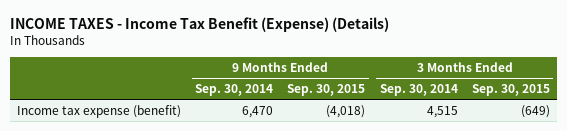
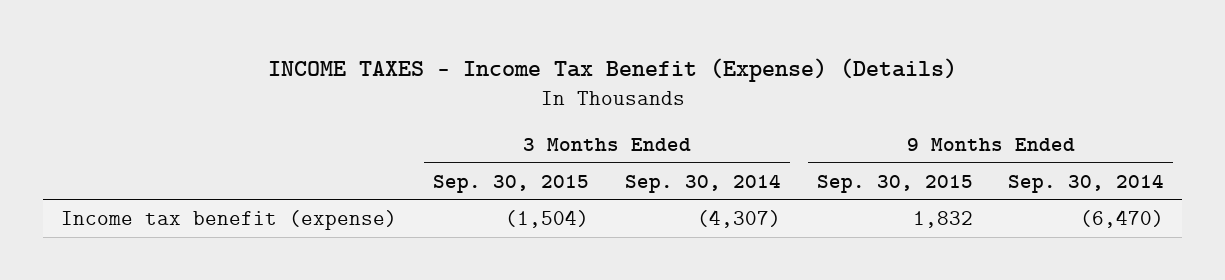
[16,105,181,119] Income tax expense (benefit) -> [60,209,397,230] Income tax benefit (expense)
[242,106,274,119] 6,470 -> [1080,209,1165,228] (6,470)
[326,105,366,119] (4,018) -> [912,210,973,228] 1,832
[426,106,458,119] 4,515 -> [696,209,781,228] (4,307)
[520,105,550,119] (649) -> [504,209,589,228] (1,504)

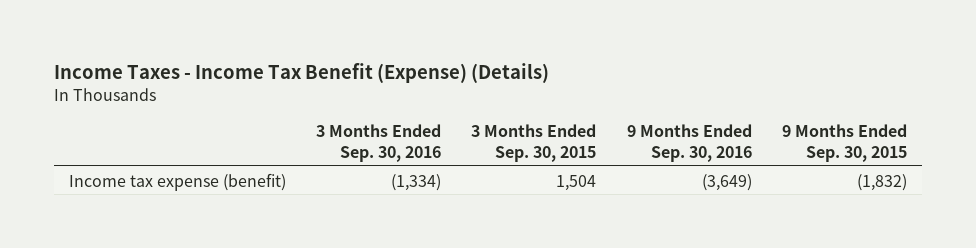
[267,58,957,83] INCOME TAXES - Income Tax Benefit (Expense) (Details) -> [54,63,550,84] Income Taxes - Income Tax Benefit (Expense) (Details)
[624,173,781,193] Sep. 30, 2014 -> none
[1008,173,1165,193] Sep. 30, 2014 -> none
none -> [316,124,442,163] 3 Months Ended Sep. 30, 2016
none -> [626,124,752,163] 9 Months Ended Sep. 30, 2016
[60,209,397,230] Income tax benefit (expense) -> [69,172,287,191] Income tax expense (benefit)
[504,209,589,228] (1,504) -> [556,174,597,191] 1,504
[912,210,973,228] 1,832 -> [856,173,907,191] (1,832)

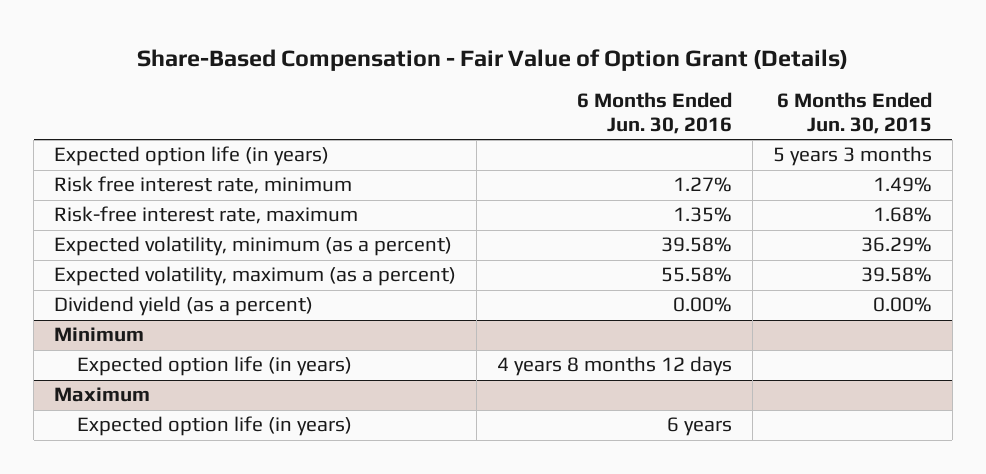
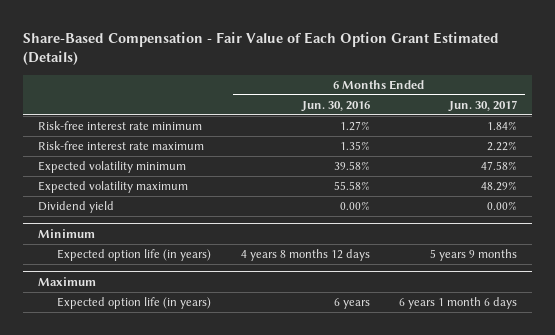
[136,48,848,71] Share-Based Compensation - Fair Value of Option Grant (Details) -> [23,31,500,66] Share-Based Compensation - Fair Value of Each Option Grant Estimated (Details)
[776,92,932,135] 6 Months Ended Jun. 30, 2015 -> none
none -> [448,99,518,112] Jun. 30, 2017
[54,146,330,167] Expected option life (in years) -> none
[54,176,353,195] Risk free interest rate, minimum -> [37,121,202,131] Risk-free interest rate minimum
[54,206,359,225] Risk-free interest rate, maximum -> [37,141,204,151] Risk-free interest rate maximum
[54,236,453,257] Expected volatility, minimum (as a percent) -> [37,161,186,174] Expected volatility minimum
[54,266,457,287] Expected volatility, maximum (as a percent) -> [37,181,188,194] Expected volatility maximum
[54,296,314,317] Dividend yield (as a percent) -> [37,201,114,214] Dividend yield

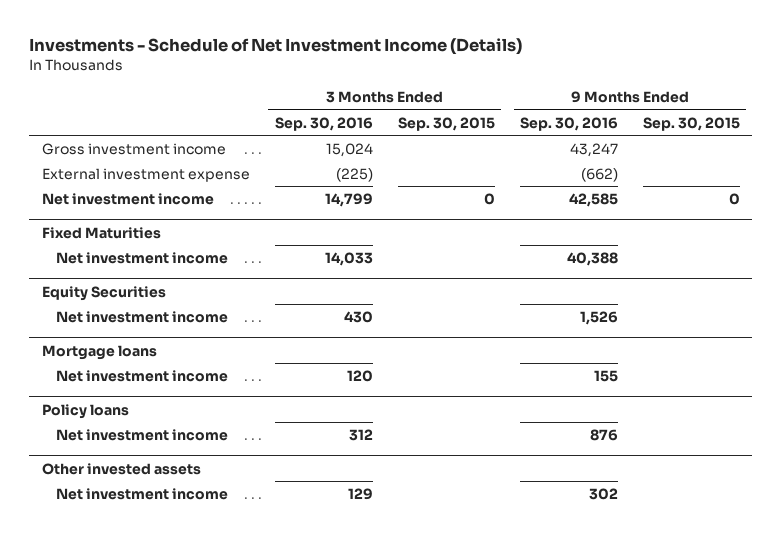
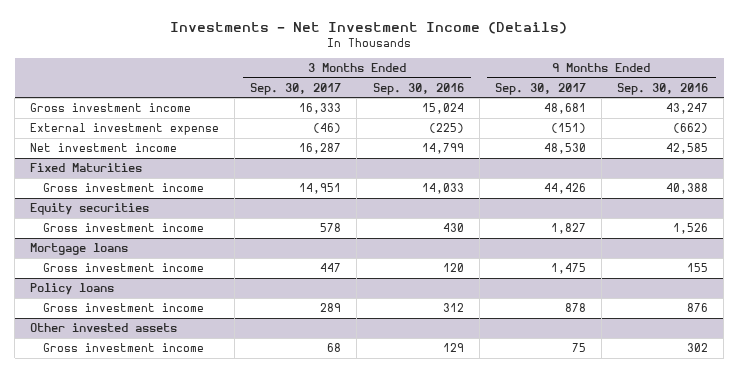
[29,38,523,56] Investments - Schedule of Net Investment Income (Details) -> [170,21,568,34] Investments - Net Investment Income (Details)
[397,116,495,131] Sep. 30, 2015 -> none
[642,116,740,131] Sep. 30, 2015 -> none
none -> [250,82,342,95] Sep. 30, 2017
none -> [494,82,586,95] Sep. 30, 2017
[55,251,228,264] Net investment income -> [42,183,204,193] Gross investment income
[41,285,166,301] Equity Securities -> [30,203,150,216] Equity securities
[55,310,228,323] Net investment income -> [42,223,204,233] Gross investment income
[55,369,228,382] Net investment income -> [42,263,204,273] Gross investment income
[55,428,228,441] Net investment income -> [42,303,204,313] Gross investment income
[55,487,228,500] Net investment income -> [42,343,204,353] Gross investment income

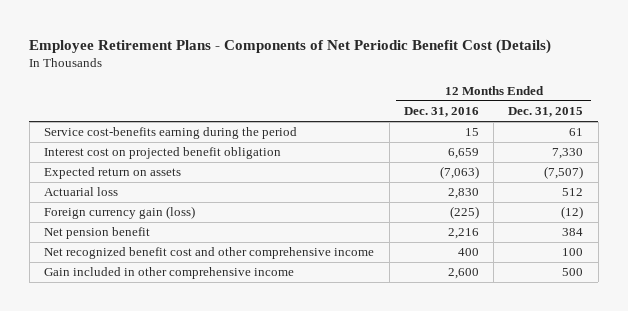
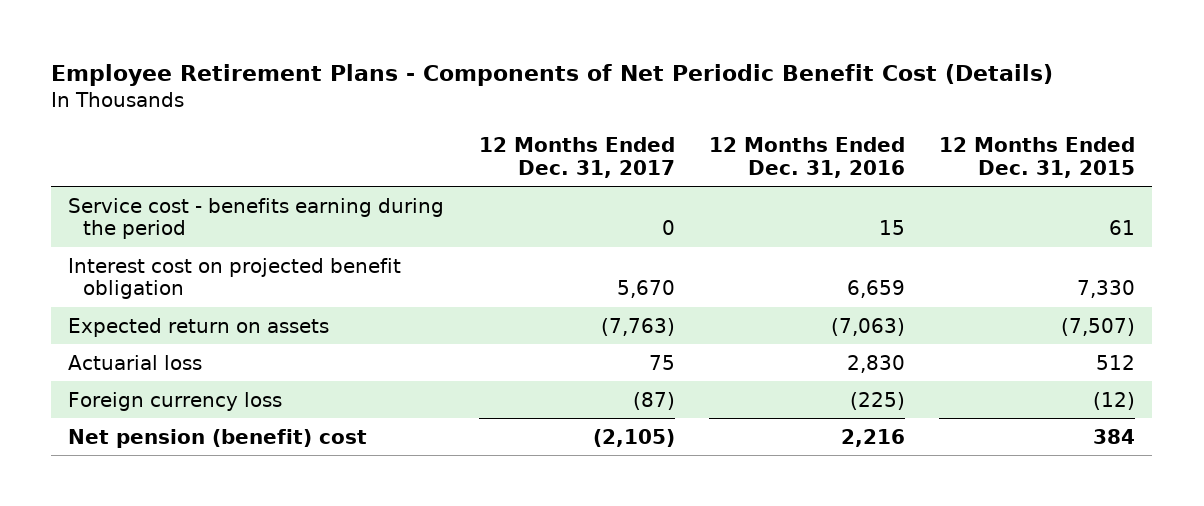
none -> [478,137,675,178] 12 Months Ended Dec. 31, 2017
[44,127,298,140] Service cost-benefits earning during the period -> [68,197,445,240] Service cost - benefits earning during the period
[44,247,375,260] Net recognized benefit cost and other comprehensive income -> none
[44,267,295,280] Gain included in other comprehensive income -> none
[44,206,196,220] Foreign currency gain (loss) -> [68,391,283,411] Foreign currency loss
[44,227,151,240] Net pension benefit -> [68,428,368,448] Net pension (benefit) cost

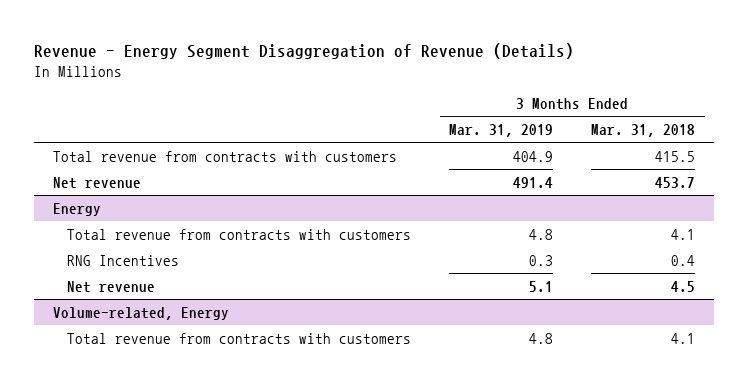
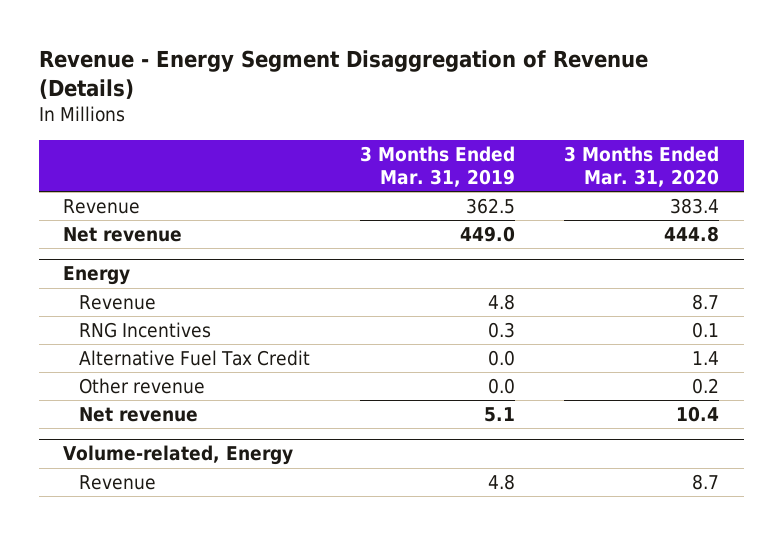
[591,124,696,138] Mar. 31, 2018 -> none
none -> [564,145,720,188] 3 Months Ended Mar. 31, 2020
[52,150,397,162] Total revenue from contracts with customers -> none
none -> [63,198,141,214] Revenue
[513,176,554,188] 491.4 -> [459,225,515,242] 449.0
[66,228,411,240] Total revenue from contracts with customers -> [78,294,156,310] Revenue
none -> [78,349,310,366] Alternative Fuel Tax Credit
none -> [78,377,205,394] Other revenue
[66,332,411,344] Total revenue from contracts with customers -> [78,474,156,490] Revenue

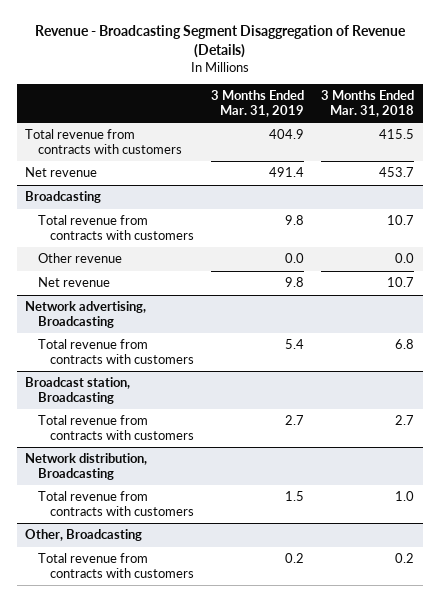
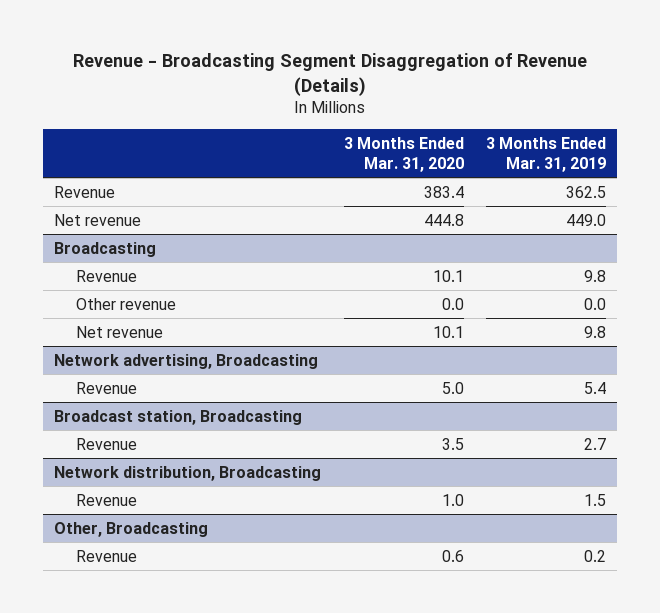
[321,90,415,117] 3 Months Ended Mar. 31, 2018 -> none
none -> [343,136,464,172] 3 Months Ended Mar. 31, 2020
[25,129,182,154] Total revenue from contracts with customers -> none
none -> [54,185,116,198] Revenue
[268,167,304,178] 491.4 -> [566,213,607,226] 449.0
[37,215,194,240] Total revenue from contracts with customers -> [76,269,138,282] Revenue
[37,339,194,364] Total revenue from contracts with customers -> [76,381,138,394] Revenue
[37,415,194,440] Total revenue from contracts with customers -> [76,437,138,450] Revenue
[37,491,194,516] Total revenue from contracts with customers -> [76,493,138,506] Revenue
[37,553,194,578] Total revenue from contracts with customers -> [76,549,138,562] Revenue

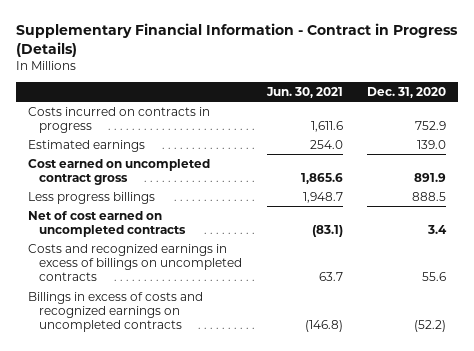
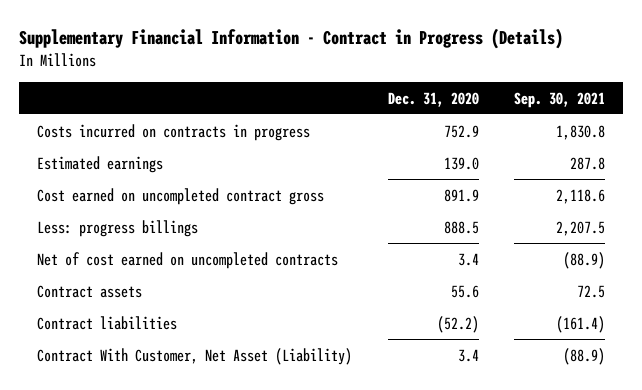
[265,86,343,98] Jun. 30, 2021 -> none
none -> [513,91,605,108] Sep. 30, 2021
[28,191,156,204] Less progress billings -> [37,219,199,237] Less: progress billings
[28,243,243,282] Costs and recognized earnings in excess of billings on uncompleted contracts -> [37,284,143,298] Contract assets
[28,291,204,333] Billings in excess of costs and recognized earnings on uncompleted contracts -> [37,315,178,330] Contract liabilities
none -> [37,347,353,365] Contract With Customer, Net Asset (Liability)

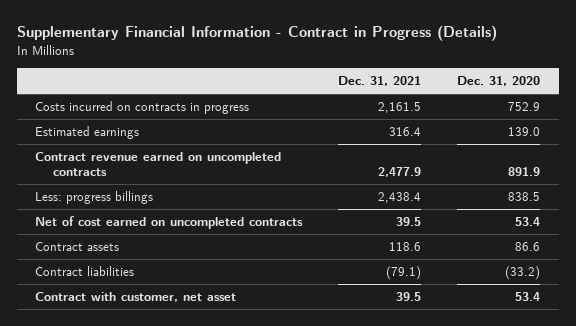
[513,91,605,108] Sep. 30, 2021 -> none
none -> [338,76,422,87] Dec. 31, 2021
[37,187,325,205] Cost earned on uncompleted contract gross -> [35,152,282,177] Contract revenue earned on uncompleted contracts
[443,220,479,234] 888.5 -> [508,192,541,202] 838.5
[457,252,479,266] 3.4 -> [515,217,541,227] 53.4
[450,284,479,298] 55.6 -> [515,242,541,252] 86.6
[436,315,479,333] (52.2) -> [505,266,541,281] (33.2)
[37,347,353,365] Contract With Customer, Net Asset (Liability) -> [35,292,237,303] Contract with customer, net asset
[457,348,479,362] 3.4 -> [515,292,541,302] 53.4

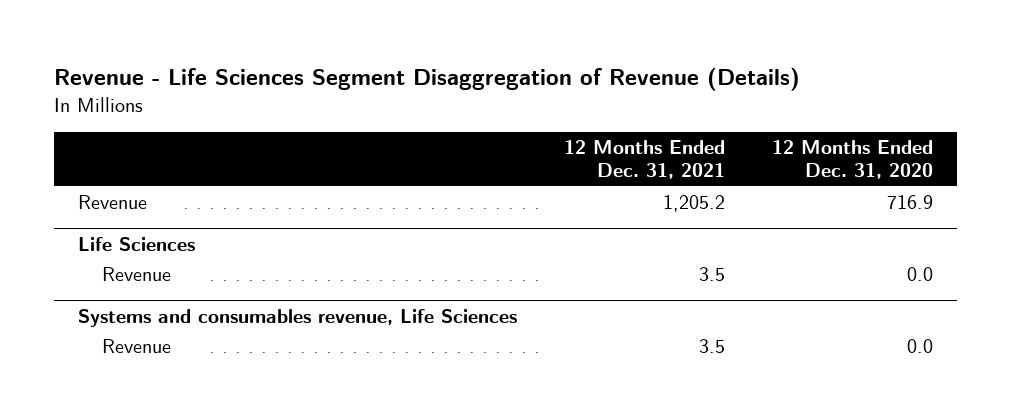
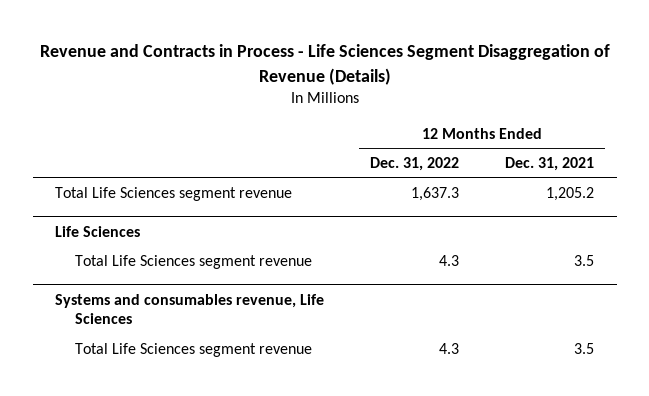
[54,66,801,91] Revenue - Life Sciences Segment Disaggregation of Revenue (Details) -> [39,44,610,85] Revenue and Contracts in Process - Life Sciences Segment Disaggregation of Revenue (Details)
[772,139,934,180] 12 Months Ended Dec. 31, 2020 -> none
none -> [370,156,460,171] Dec. 31, 2022
[77,195,147,210] Revenue -> [55,186,293,201] Total Life Sciences segment revenue
[101,267,171,282] Revenue -> [74,254,312,269] Total Life Sciences segment revenue
[101,339,171,354] Revenue -> [74,342,312,357] Total Life Sciences segment revenue

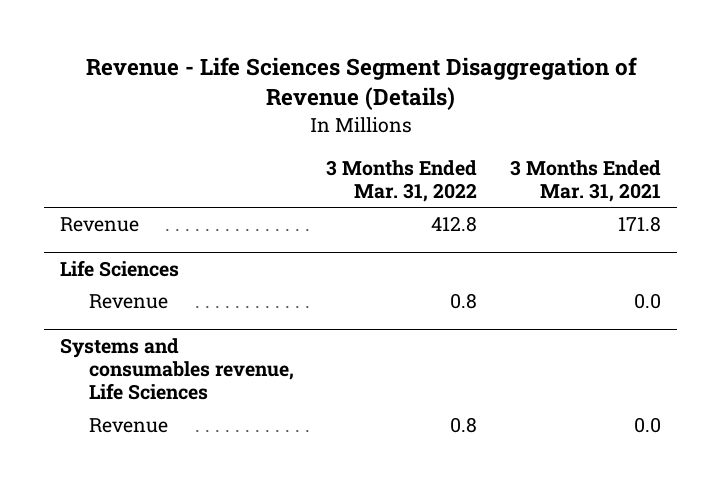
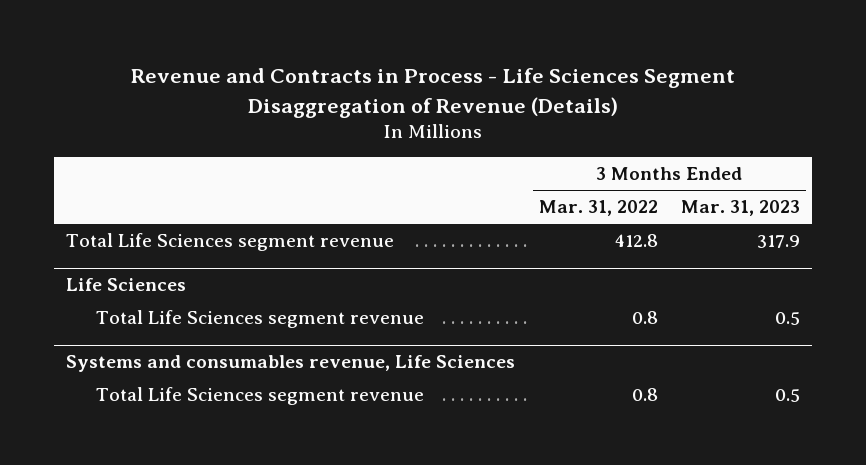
[85,56,637,111] Revenue - Life Sciences Segment Disaggregation of Revenue (Details) -> [131,68,736,118] Revenue and Contracts in Process - Life Sciences Segment Disaggregation of Revenue (Details)
[509,159,661,202] 3 Months Ended Mar. 31, 2021 -> none
none -> [681,200,801,217] Mar. 31, 2023
[60,217,140,233] Revenue -> [65,233,394,252] Total Life Sciences segment revenue
[89,294,169,310] Revenue -> [95,310,424,329] Total Life Sciences segment revenue
[89,418,169,434] Revenue -> [95,387,424,406] Total Life Sciences segment revenue

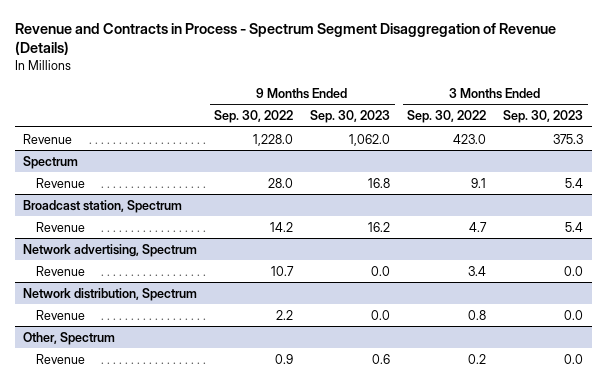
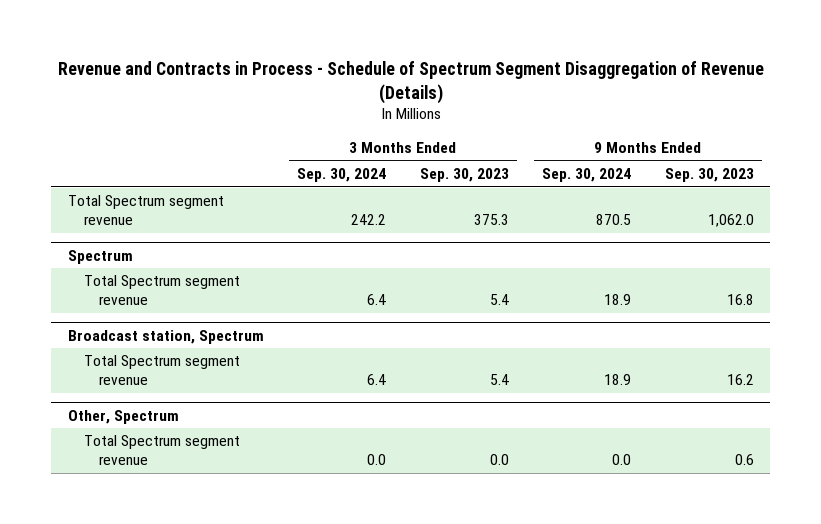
[14,22,556,56] Revenue and Contracts in Process - Spectrum Segment Disaggregation of Revenue (Details) -> [57,60,764,104] Revenue and Contracts in Process - Schedule of Spectrum Segment Disaggregation of Revenue (Details)
[214,110,294,124] Sep. 30, 2022 -> none
[407,110,487,124] Sep. 30, 2022 -> none
none -> [297,168,387,183] Sep. 30, 2024
none -> [542,168,632,183] Sep. 30, 2024
[23,133,73,144] Revenue -> [67,195,224,226] Total Spectrum segment revenue
[36,177,86,188] Revenue -> [83,275,240,306] Total Spectrum segment revenue
[23,243,198,257] Network advertising, Spectrum -> none
[36,265,86,276] Revenue -> none
[23,287,198,301] Network distribution, Spectrum -> none
[36,309,86,320] Revenue -> none
[36,221,86,232] Revenue -> [83,355,240,386] Total Spectrum segment revenue
[36,353,86,364] Revenue -> [83,435,240,466] Total Spectrum segment revenue

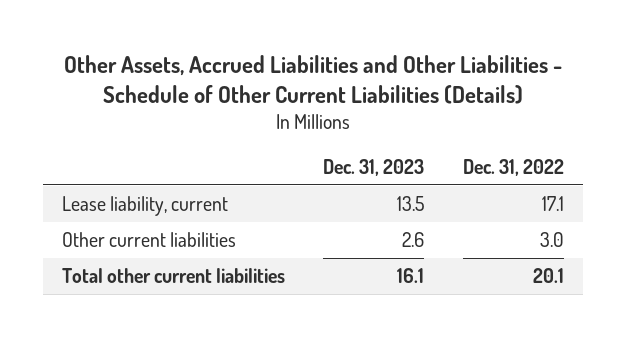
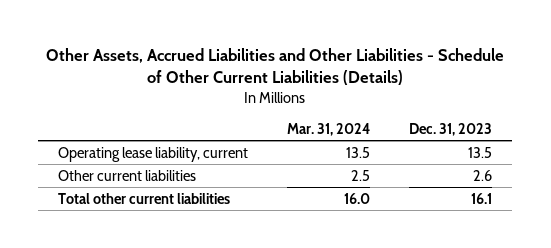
[462,158,564,176] Dec. 31, 2022 -> none
none -> [287,122,371,136] Mar. 31, 2024
[61,196,228,217] Lease liability, current -> [58,146,249,162] Operating lease liability, current

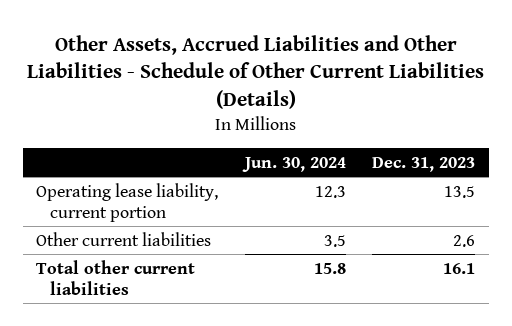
[287,122,371,136] Mar. 31, 2024 -> none
none -> [241,156,346,172] Jun. 30, 2024
[58,146,249,162] Operating lease liability, current -> [36,182,219,222] Operating lease liability, current portion

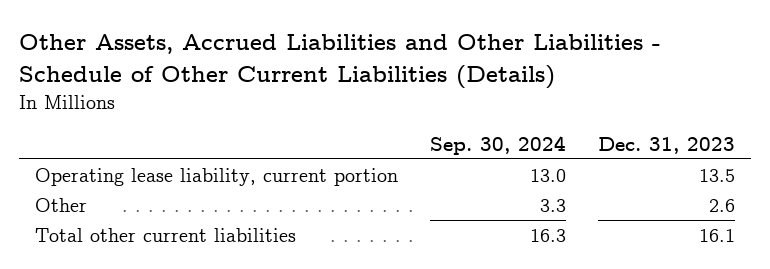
[241,156,346,172] Jun. 30, 2024 -> none
none -> [430,135,567,155] Sep. 30, 2024
[36,231,212,246] Other current liabilities -> [35,197,88,212] Other

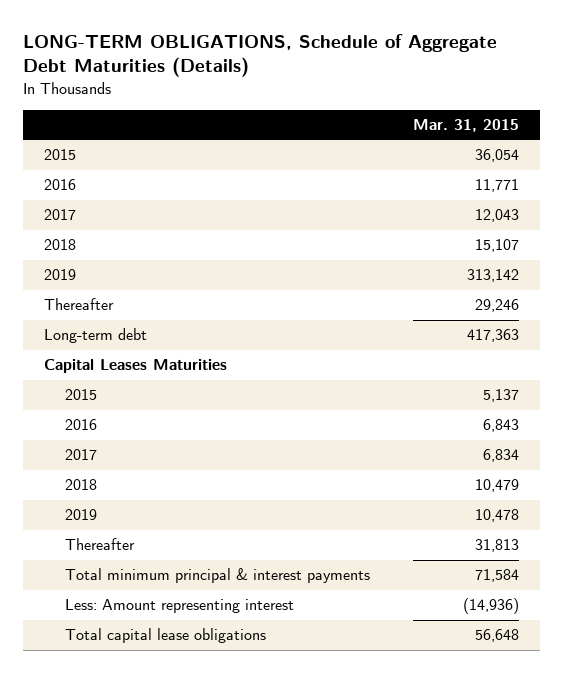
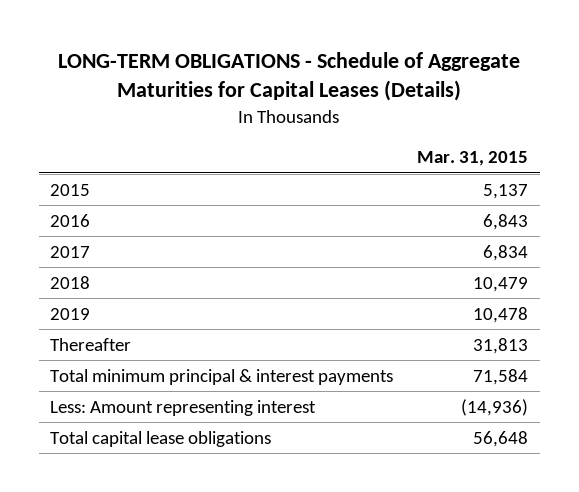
[22,33,497,78] LONG-TERM OBLIGATIONS, Schedule of Aggregate Debt Maturities (Details) -> [58,51,521,102] LONG-TERM OBLIGATIONS - Schedule of Aggregate Maturities for Capital Leases (Details)
[44,149,77,161] 2015 -> none
[44,179,77,191] 2016 -> none
[44,209,77,221] 2017 -> none
[44,239,77,251] 2018 -> none
[44,269,77,281] 2019 -> none
[44,298,115,311] Thereafter -> none
[44,328,148,344] Long-term debt -> none
[44,359,228,374] Capital Leases Maturities -> none

